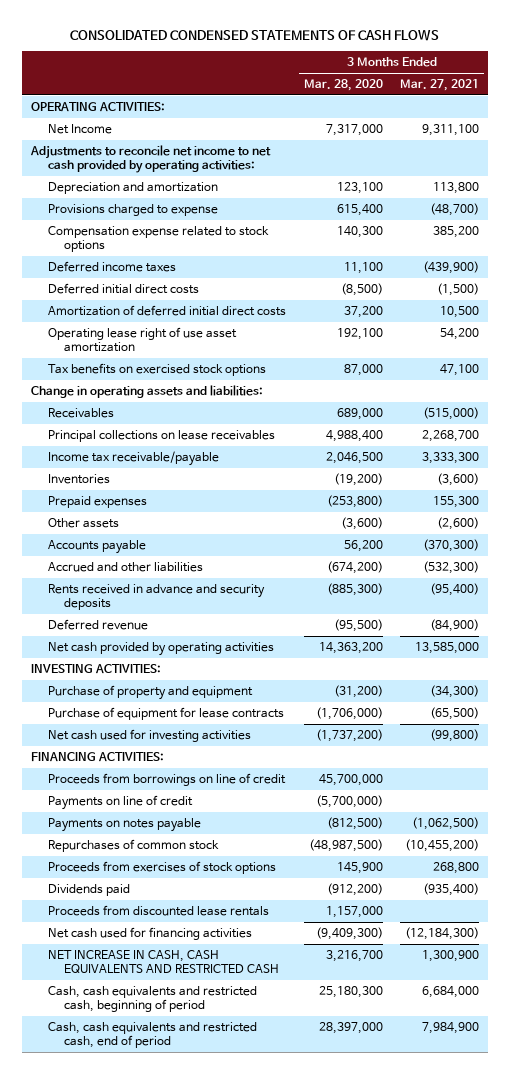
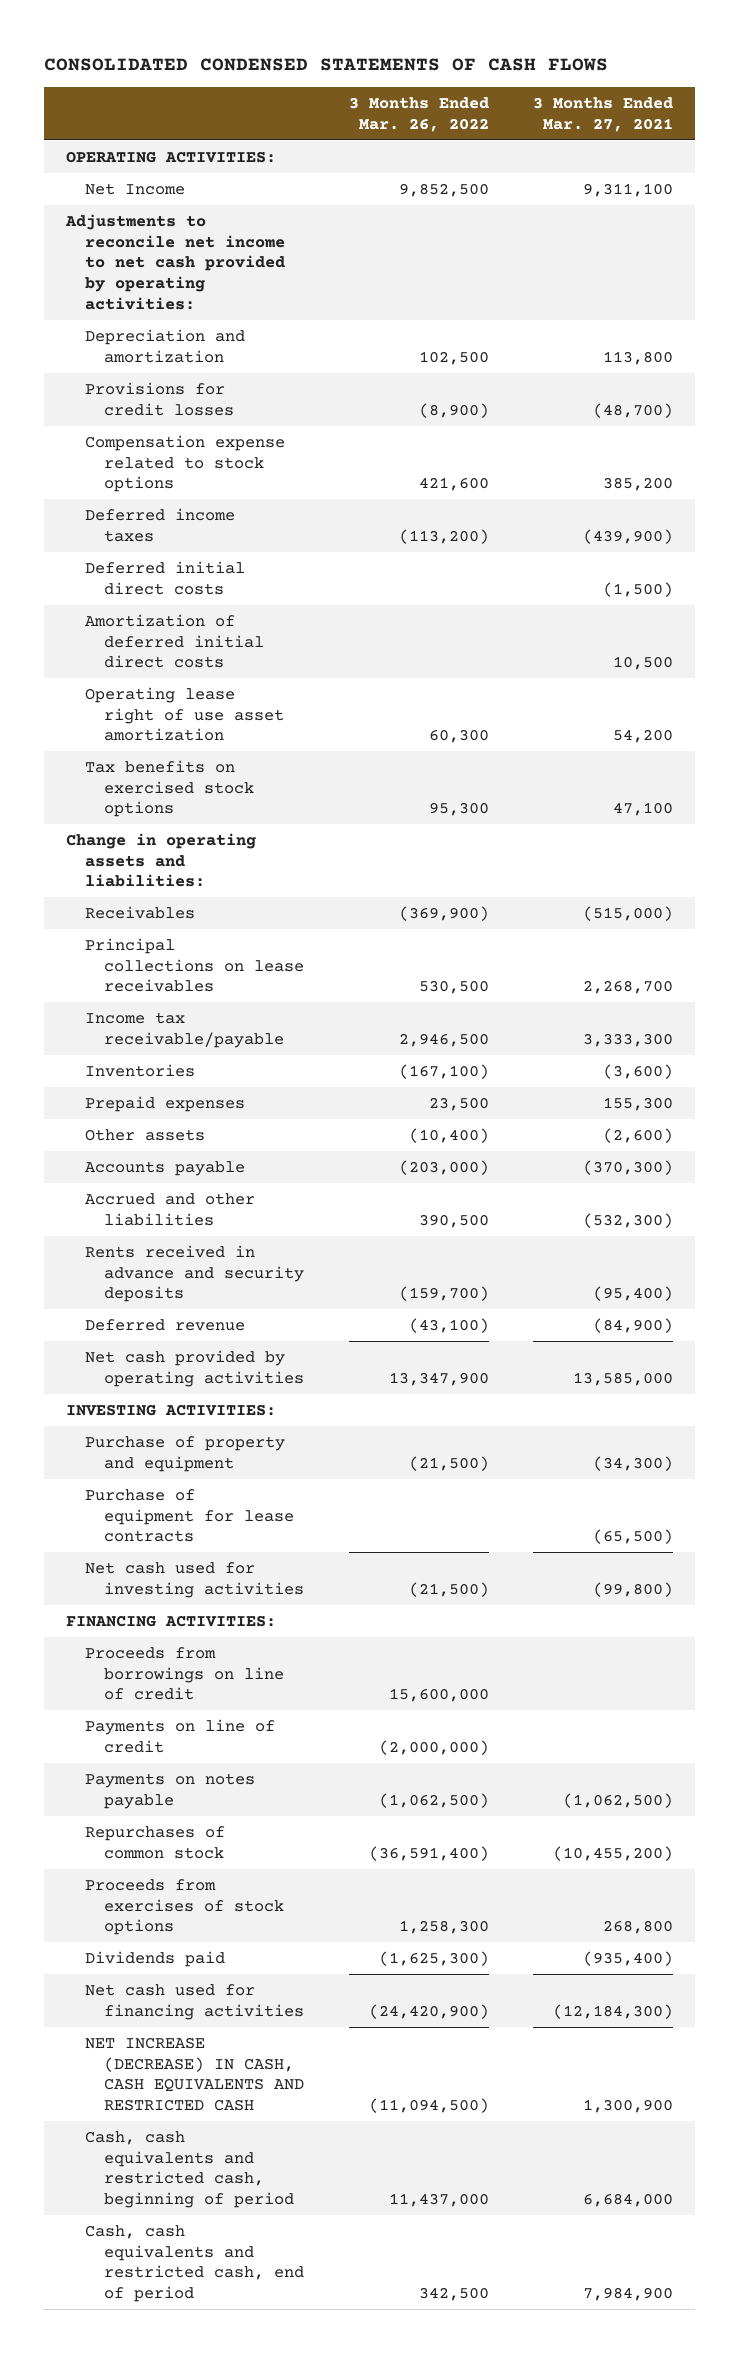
[303,79,383,92] Mar. 28, 2020 -> none
none -> [348,97,489,132] 3 Months Ended Mar. 26, 2022
[47,203,218,216] Provisions charged to expense -> [85,381,235,416] Provisions for credit losses
[47,904,269,916] Proceeds from discounted lease rentals -> none
[47,949,280,973] NET INCREASE IN CASH, CASH EQUIVALENTS AND RESTRICTED CASH -> [85,2036,305,2112] NET INCREASE (DECREASE) IN CASH, CASH EQUIVALENTS AND RESTRICTED CASH

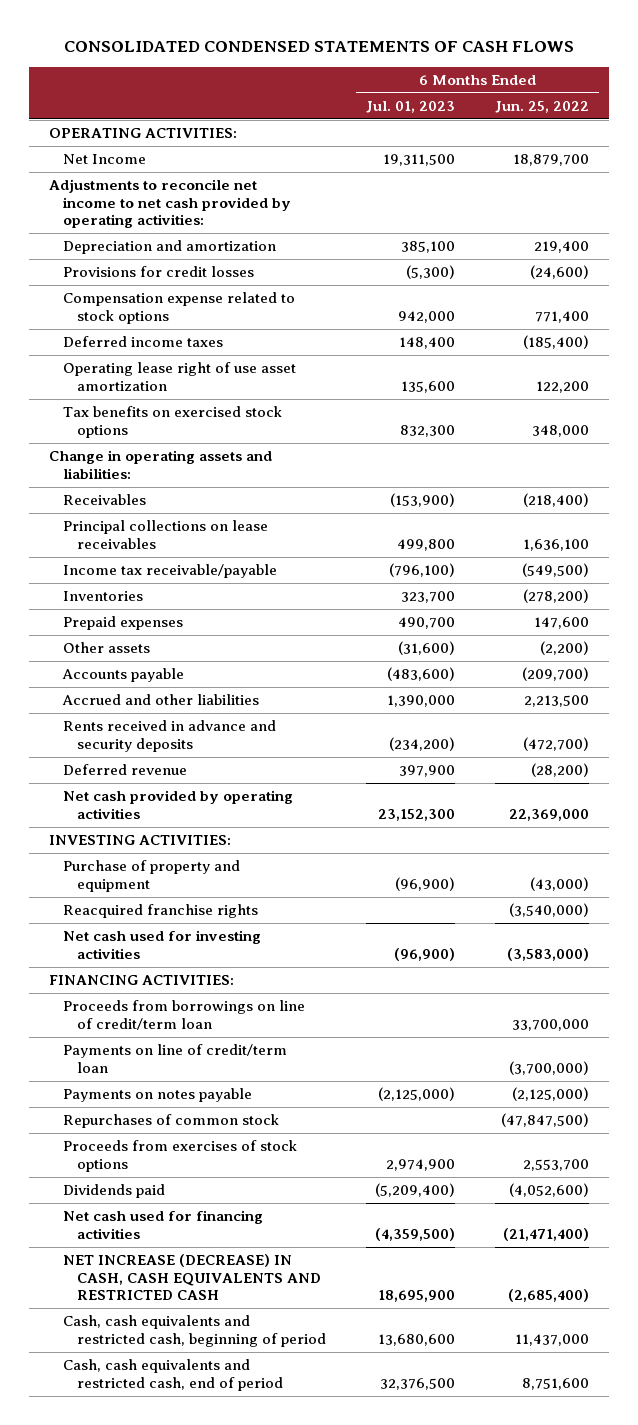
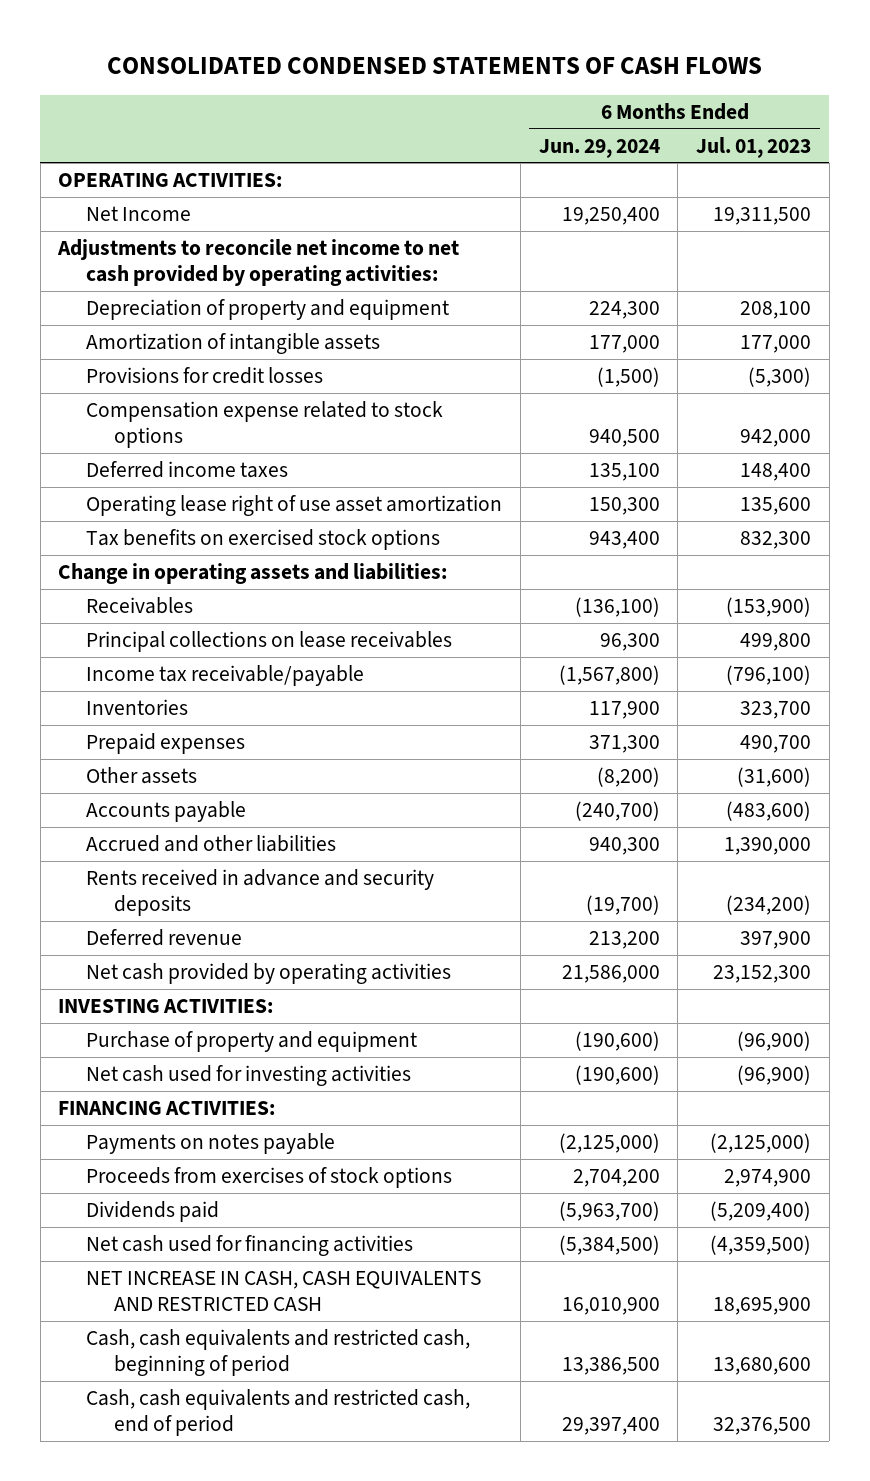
[495,100,590,113] Jun. 25, 2022 -> none
none -> [538,138,660,158] Jun. 29, 2024
[63,240,277,255] Depreciation and amortization -> none
none -> [86,298,450,320] Depreciation of property and equipment
none -> [86,332,381,354] Amortization of intangible assets
[63,904,259,919] Reacquired franchise rights -> none
[63,1000,306,1030] Proceeds from borrowings on line of credit/term loan -> none
[63,1044,288,1073] Payments on line of credit/term loan -> none
[63,1114,280,1129] Repurchases of common stock -> none
[63,1254,322,1301] NET INCREASE (DECREASE) IN CASH, CASH EQUIVALENTS AND RESTRICTED CASH -> [86,1270,482,1312] NET INCREASE IN CASH, CASH EQUIVALENTS AND RESTRICTED CASH

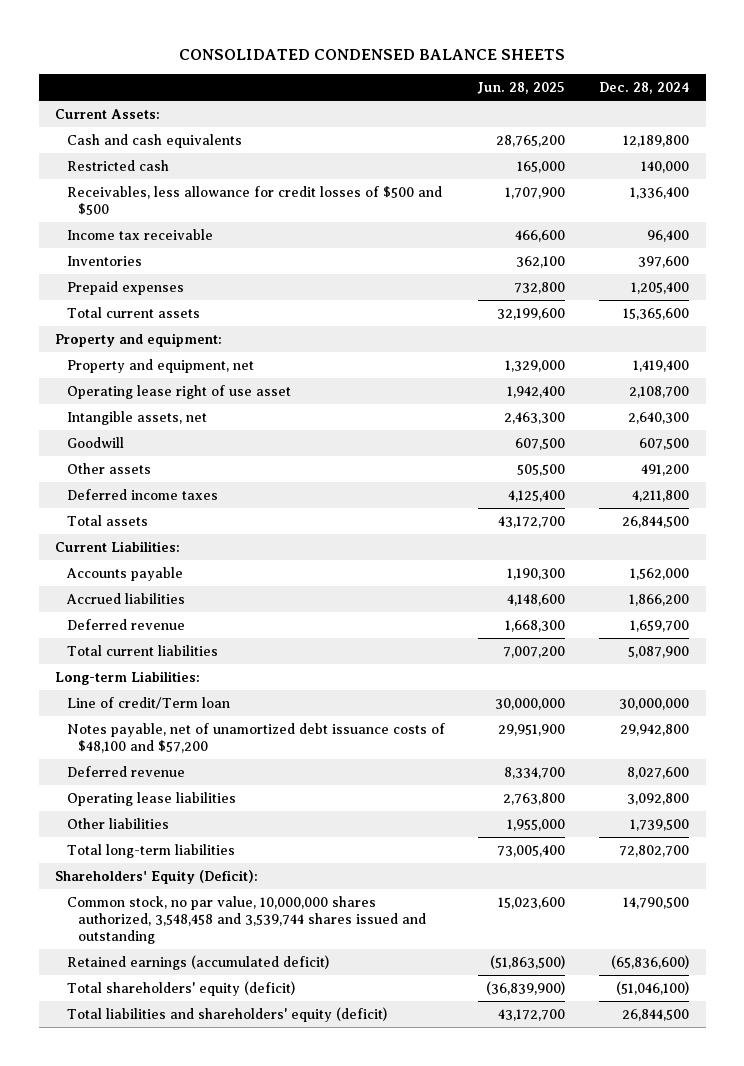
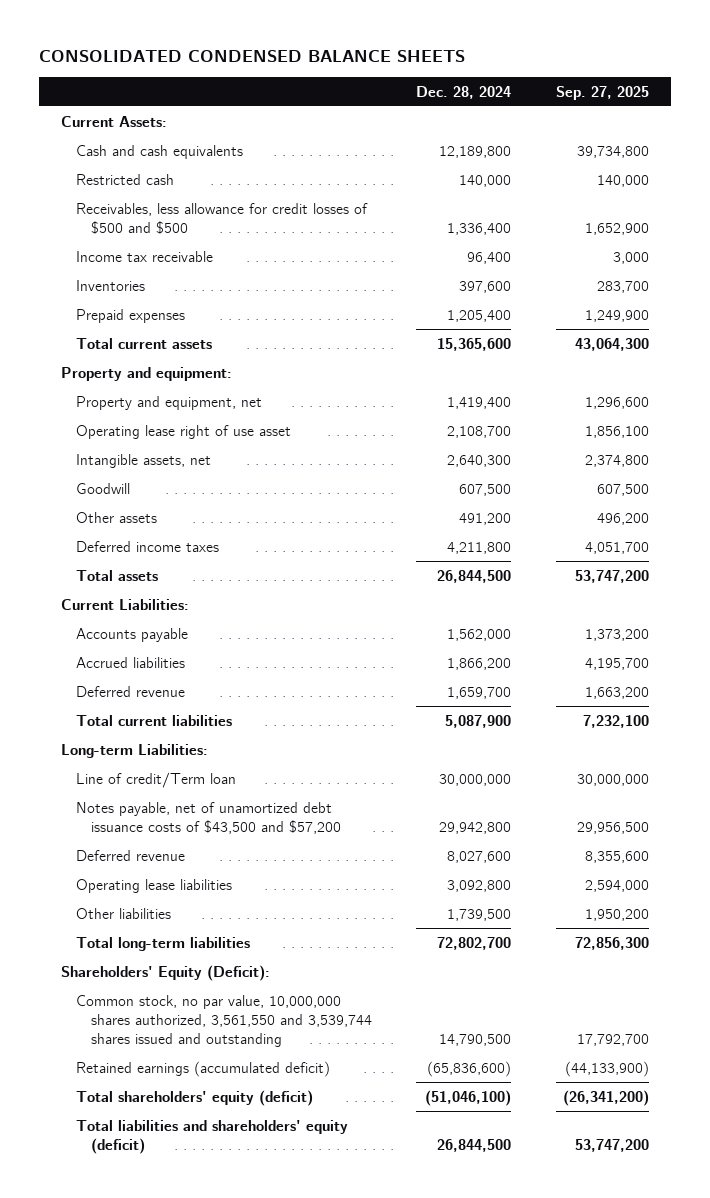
[477,81,566,94] Jun. 28, 2025 -> none
none -> [555,85,649,100] Sep. 27, 2025
[66,722,445,753] Notes payable, net of unamortized debt issuance costs of $48,100 and $57,200 -> [75,801,341,834] Notes payable, net of unamortized debt issuance costs of $43,500 and $57,200
[66,895,426,944] Common stock, no par value, 10,000,000 shares authorized, 3,548,458 and 3,539,744 shares issued and outstanding -> [75,994,372,1047] Common stock, no par value, 10,000,000 shares authorized, 3,561,550 and 3,539,744 shares issued and outstanding

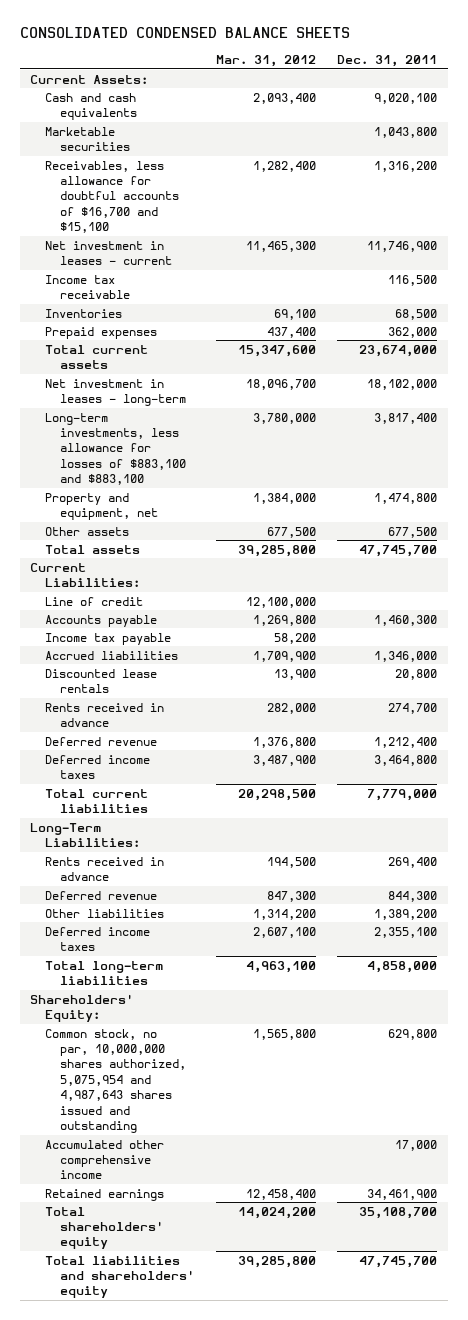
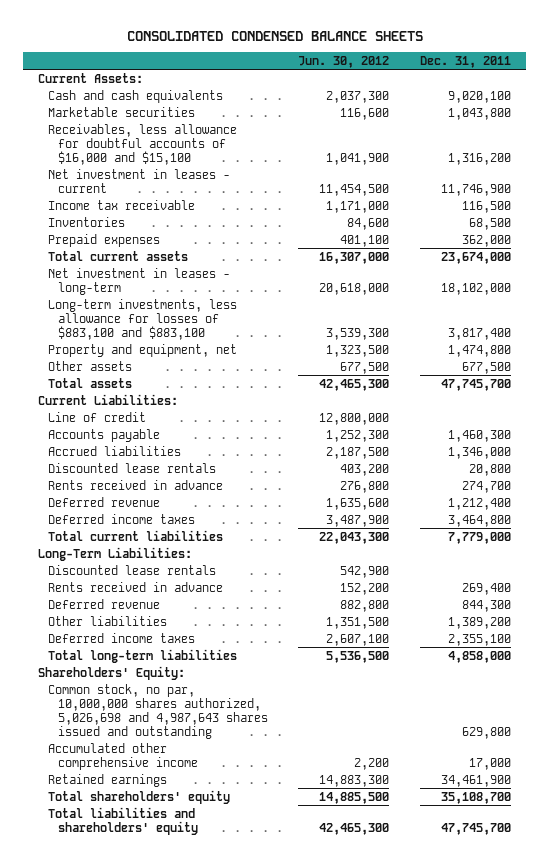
[215,54,316,67] Mar. 31, 2012 -> none
none -> [298,55,390,68] Jun. 30, 2012
[45,160,180,234] Receivables, less allowance for doubtful accounts of $16,700 and $15,100 -> [47,123,237,165] Receivables, less allowance for doubtful accounts of $16,000 and $15,100
[45,632,172,645] Income tax payable -> none
none -> [47,564,216,575] Discounted lease rentals
[45,1028,187,1133] Common stock, no par, 10,000,000 shares authorized, 5,075,954 and 4,987,643 shares issued and outstanding -> [47,683,268,739] Common stock, no par, 10,000,000 shares authorized, 5,026,698 and 4,987,643 shares issued and outstanding

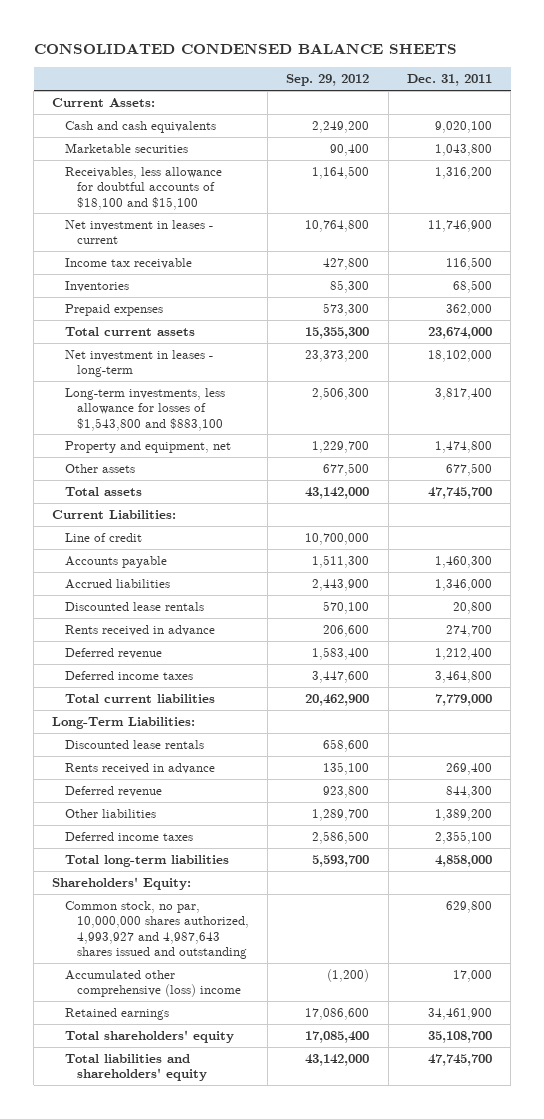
[298,55,390,68] Jun. 30, 2012 -> none
none -> [286,74,370,87] Sep. 29, 2012
[47,123,237,165] Receivables, less allowance for doubtful accounts of $16,000 and $15,100 -> [64,166,222,210] Receivables, less allowance for doubtful accounts of $18,100 and $15,100
[47,298,237,340] Long-term investments, less allowance for losses of $883,100 and $883,100 -> [64,387,225,431] Long-term investments, less allowance for losses of $1,543,800 and $883,100
[47,683,268,739] Common stock, no par, 10,000,000 shares authorized, 5,026,698 and 4,987,643 shares issued and outstanding -> [64,900,249,959] Common stock, no par, 10,000,000 shares authorized, 4,993,927 and 4,987,643 shares issued and outstanding
[47,742,198,770] Accumulated other comprehensive income -> [64,969,241,998] Accumulated other comprehensive (loss) income

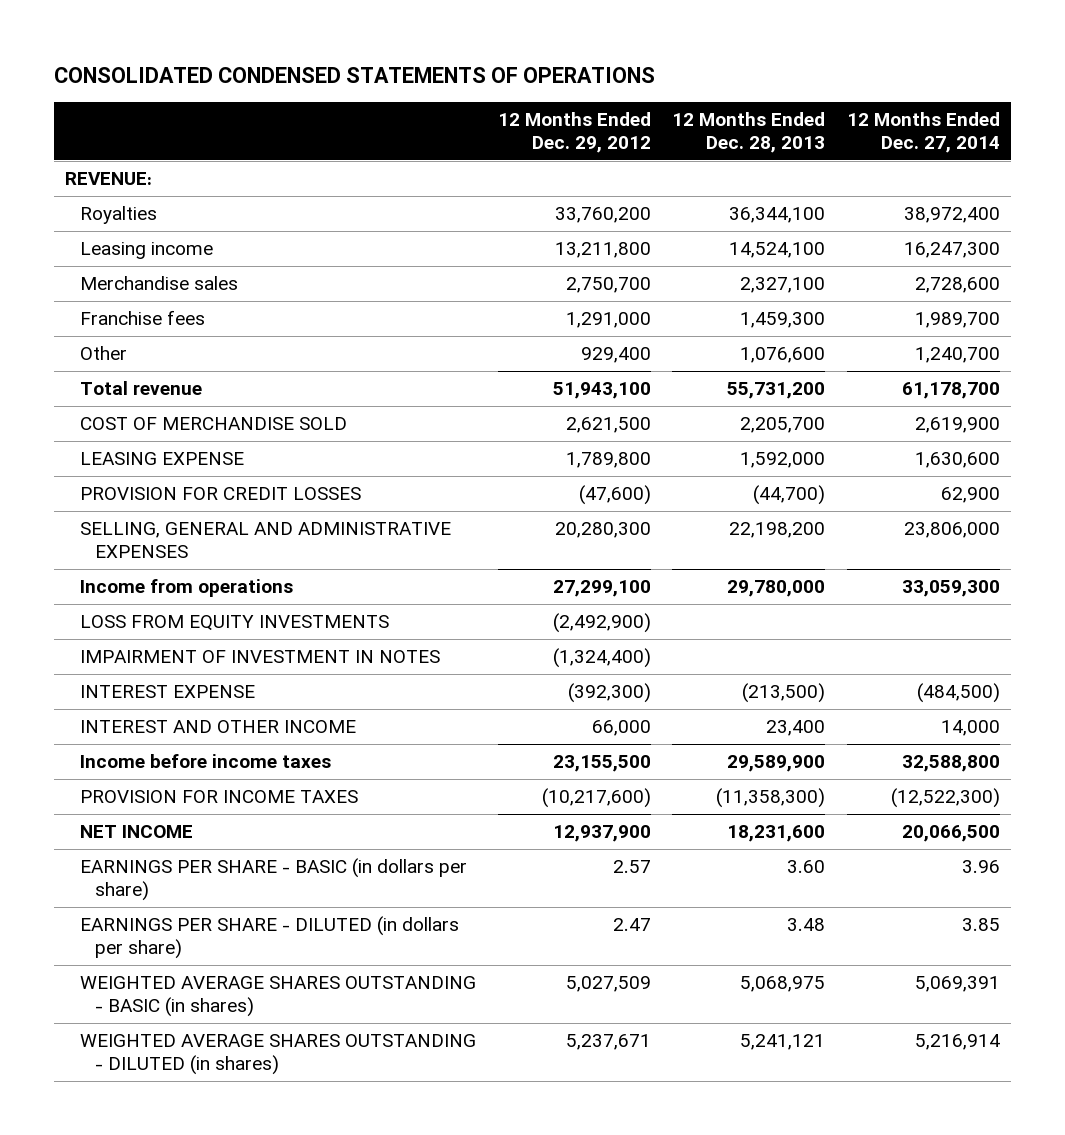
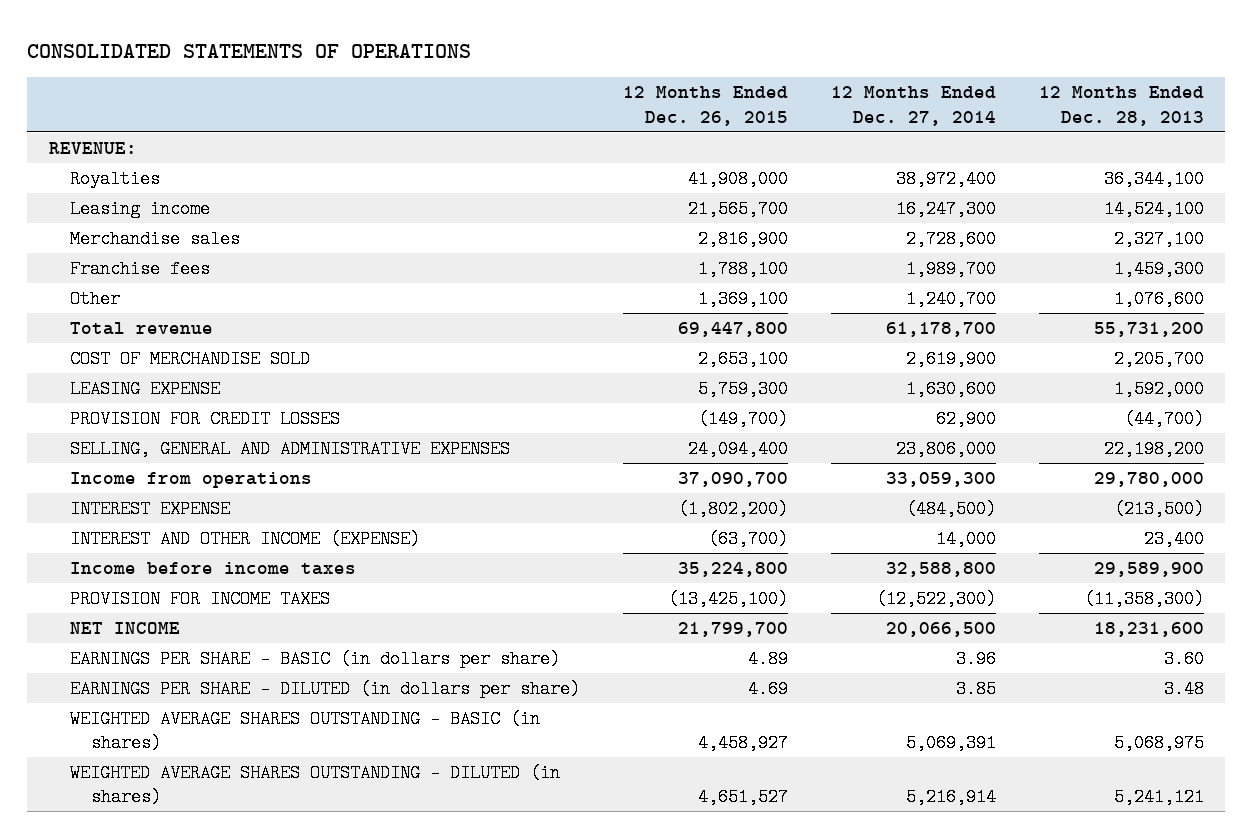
[54,67,656,84] CONSOLIDATED CONDENSED STATEMENTS OF OPERATIONS -> [27,43,472,58] CONSOLIDATED STATEMENTS OF OPERATIONS
[497,112,651,153] 12 Months Ended Dec. 29, 2012 -> none
none -> [622,86,788,126] 12 Months Ended Dec. 26, 2015
[79,615,389,632] LOSS FROM EQUITY INVESTMENTS -> none
[79,650,440,664] IMPAIRMENT OF INVESTMENT IN NOTES -> none
[79,720,356,734] INTEREST AND OTHER INCOME -> [69,529,420,548] INTEREST AND OTHER INCOME (EXPENSE)

